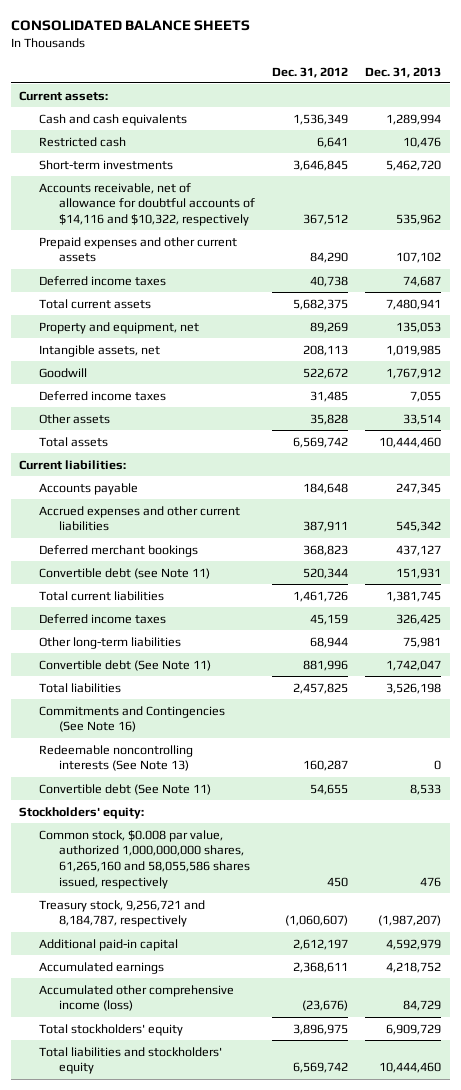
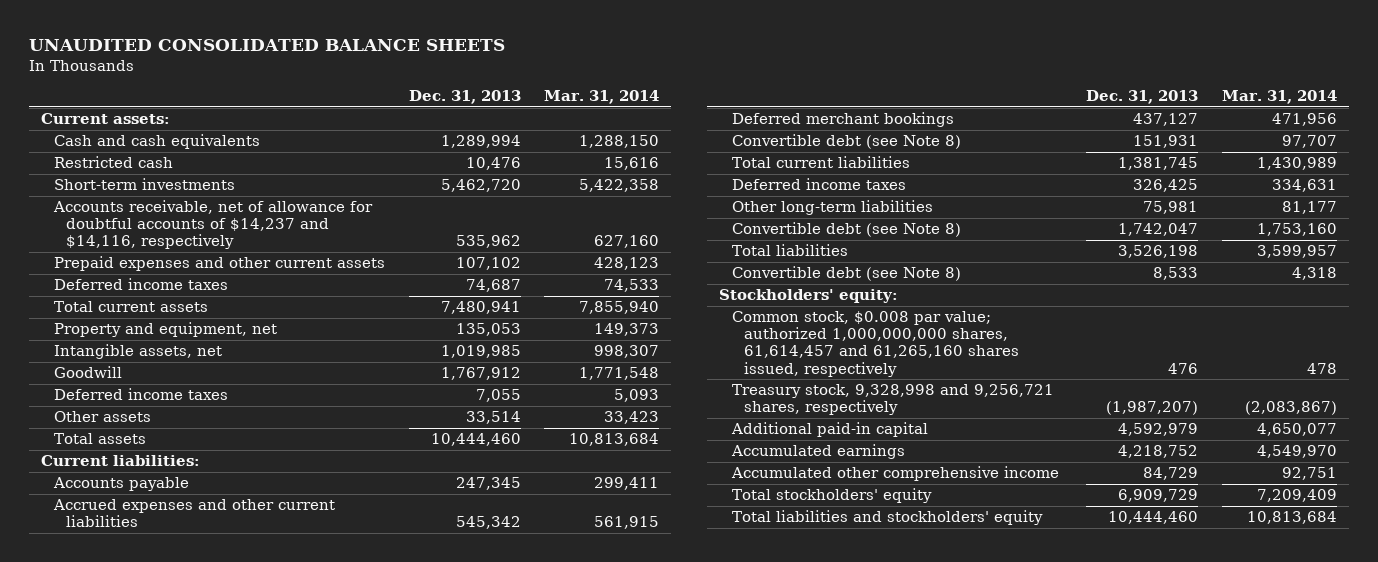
[10,20,250,32] CONSOLIDATED BALANCE SHEETS -> [29,39,506,52] UNAUDITED CONSOLIDATED BALANCE SHEETS
[272,66,349,78] Dec. 31, 2012 -> none
none -> [544,90,660,105] Mar. 31, 2014
[39,182,256,226] Accounts receivable, net of allowance for doubtful accounts of $14,116 and $10,322, respectively -> [52,199,373,250] Accounts receivable, net of allowance for doubtful accounts of $14,237 and $14,116, respectively
[39,567,211,579] Convertible debt (see Note 11) -> [731,133,961,149] Convertible debt (see Note 8)
[39,659,212,671] Convertible debt (See Note 11) -> [731,221,961,237] Convertible debt (see Note 8)
[39,705,226,733] Commitments and Contingencies (See Note 16) -> none
[39,744,194,772] Redeemable noncontrolling interests (See Note 13) -> none
[39,783,212,795] Convertible debt (See Note 11) -> [731,265,961,281] Convertible debt (see Note 8)
[39,829,251,889] Common stock, $0.008 par value, authorized 1,000,000,000 shares, 61,265,160 and 58,055,586 shares issued, respectively -> [731,310,1020,377] Common stock, $0.008 par value; authorized 1,000,000,000 shares, 61,614,457 and 61,265,160 shares issued, respectively
[39,899,206,928] Treasury stock, 9,256,721 and 8,184,787, respectively -> [731,383,1054,416] Treasury stock, 9,328,998 and 9,256,721 shares, respectively
[39,984,235,1012] Accumulated other comprehensive income (loss) -> [730,465,1059,481] Accumulated other comprehensive income

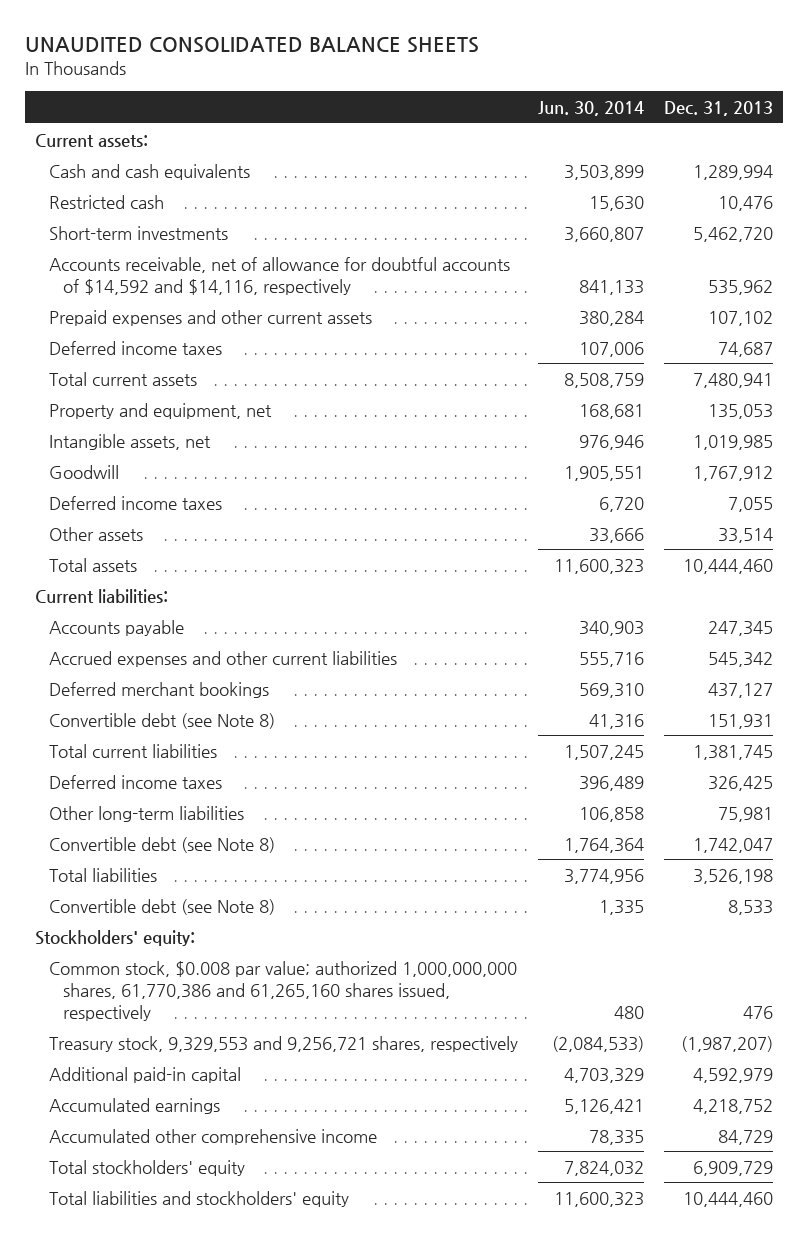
[544,90,660,105] Mar. 31, 2014 -> none
none -> [538,100,645,116] Jun. 30, 2014
[52,199,373,250] Accounts receivable, net of allowance for doubtful accounts of $14,237 and $14,116, respectively -> [49,256,511,295] Accounts receivable, net of allowance for doubtful accounts of $14,592 and $14,116, respectively
[731,310,1020,377] Common stock, $0.008 par value; authorized 1,000,000,000 shares, 61,614,457 and 61,265,160 shares issued, respectively -> [49,960,518,1021] Common stock, $0.008 par value; authorized 1,000,000,000 shares, 61,770,386 and 61,265,160 shares issued, respectively
[731,383,1054,416] Treasury stock, 9,328,998 and 9,256,721 shares, respectively -> [49,1035,519,1052] Treasury stock, 9,329,553 and 9,256,721 shares, respectively

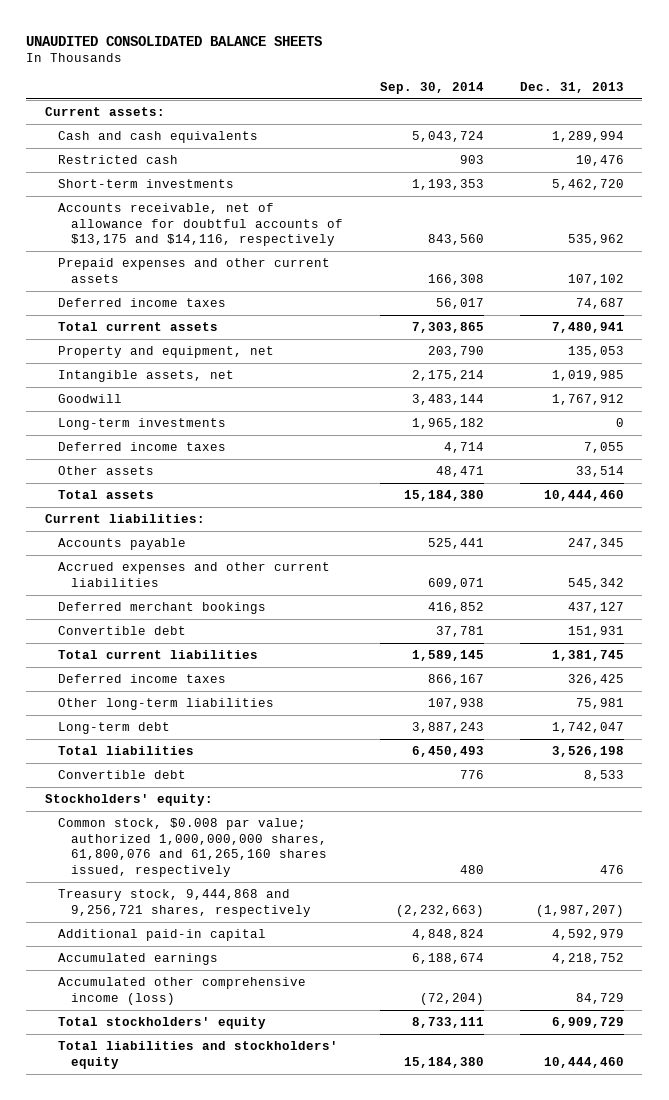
[538,100,645,116] Jun. 30, 2014 -> none
none -> [379,81,484,94] Sep. 30, 2014
[49,256,511,295] Accounts receivable, net of allowance for doubtful accounts of $14,592 and $14,116, respectively -> [57,203,344,247] Accounts receivable, net of allowance for doubtful accounts of $13,175 and $14,116, respectively
none -> [57,418,226,431] Long-term investments
[49,712,276,729] Convertible debt (see Note 8) -> [57,626,186,636] Convertible debt
[49,836,276,853] Convertible debt (see Note 8) -> [57,722,170,735] Long-term debt
[49,898,276,915] Convertible debt (see Note 8) -> [57,770,186,780] Convertible debt
[49,960,518,1021] Common stock, $0.008 par value; authorized 1,000,000,000 shares, 61,770,386 and 61,265,160 shares issued, respectively -> [57,818,328,877] Common stock, $0.008 par value; authorized 1,000,000,000 shares, 61,800,076 and 61,265,160 shares issued, respectively
[49,1035,519,1052] Treasury stock, 9,329,553 and 9,256,721 shares, respectively -> [57,889,312,917] Treasury stock, 9,444,868 and 9,256,721 shares, respectively
[49,1128,378,1145] Accumulated other comprehensive income -> [57,977,306,1005] Accumulated other comprehensive income (loss)

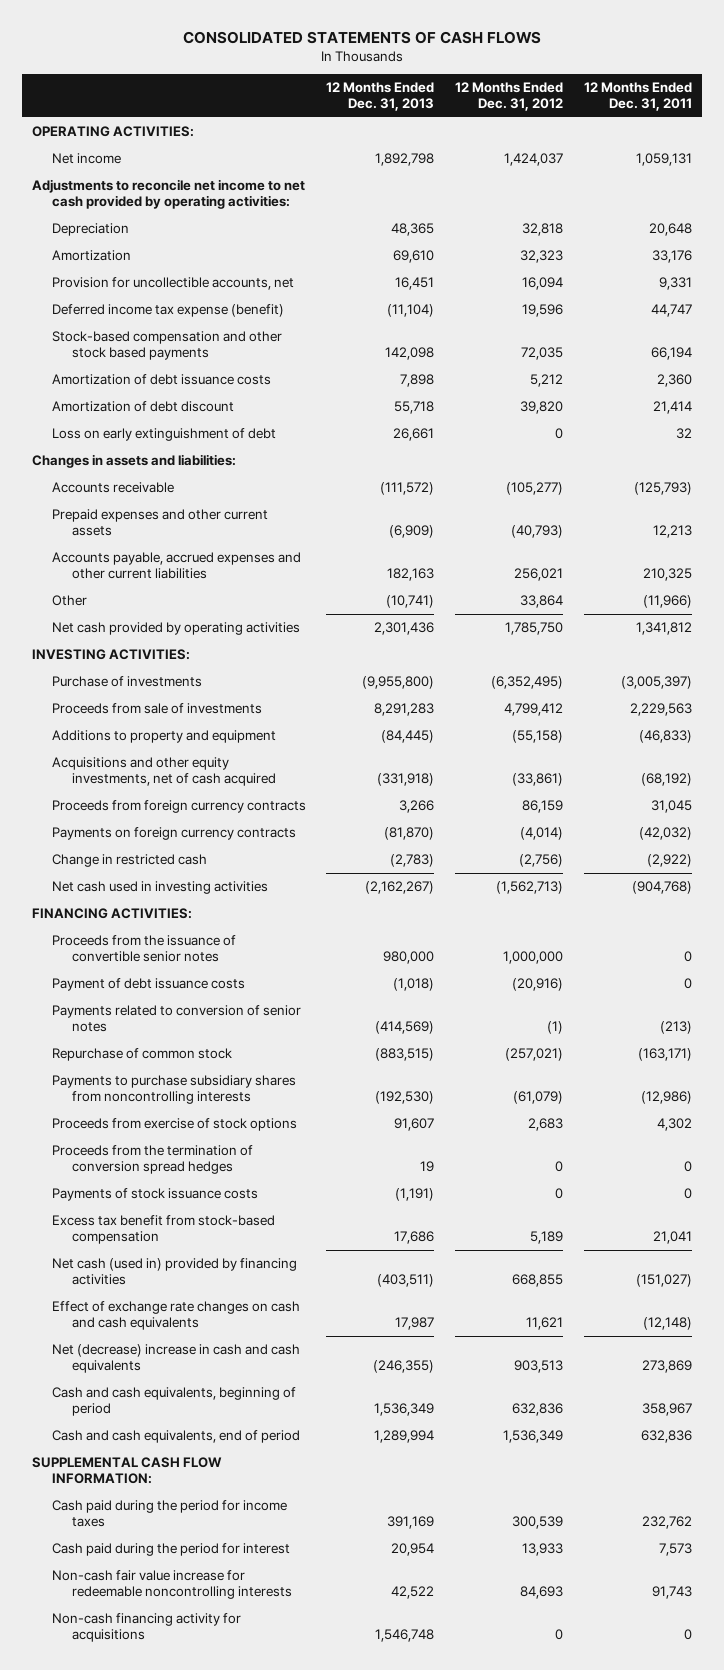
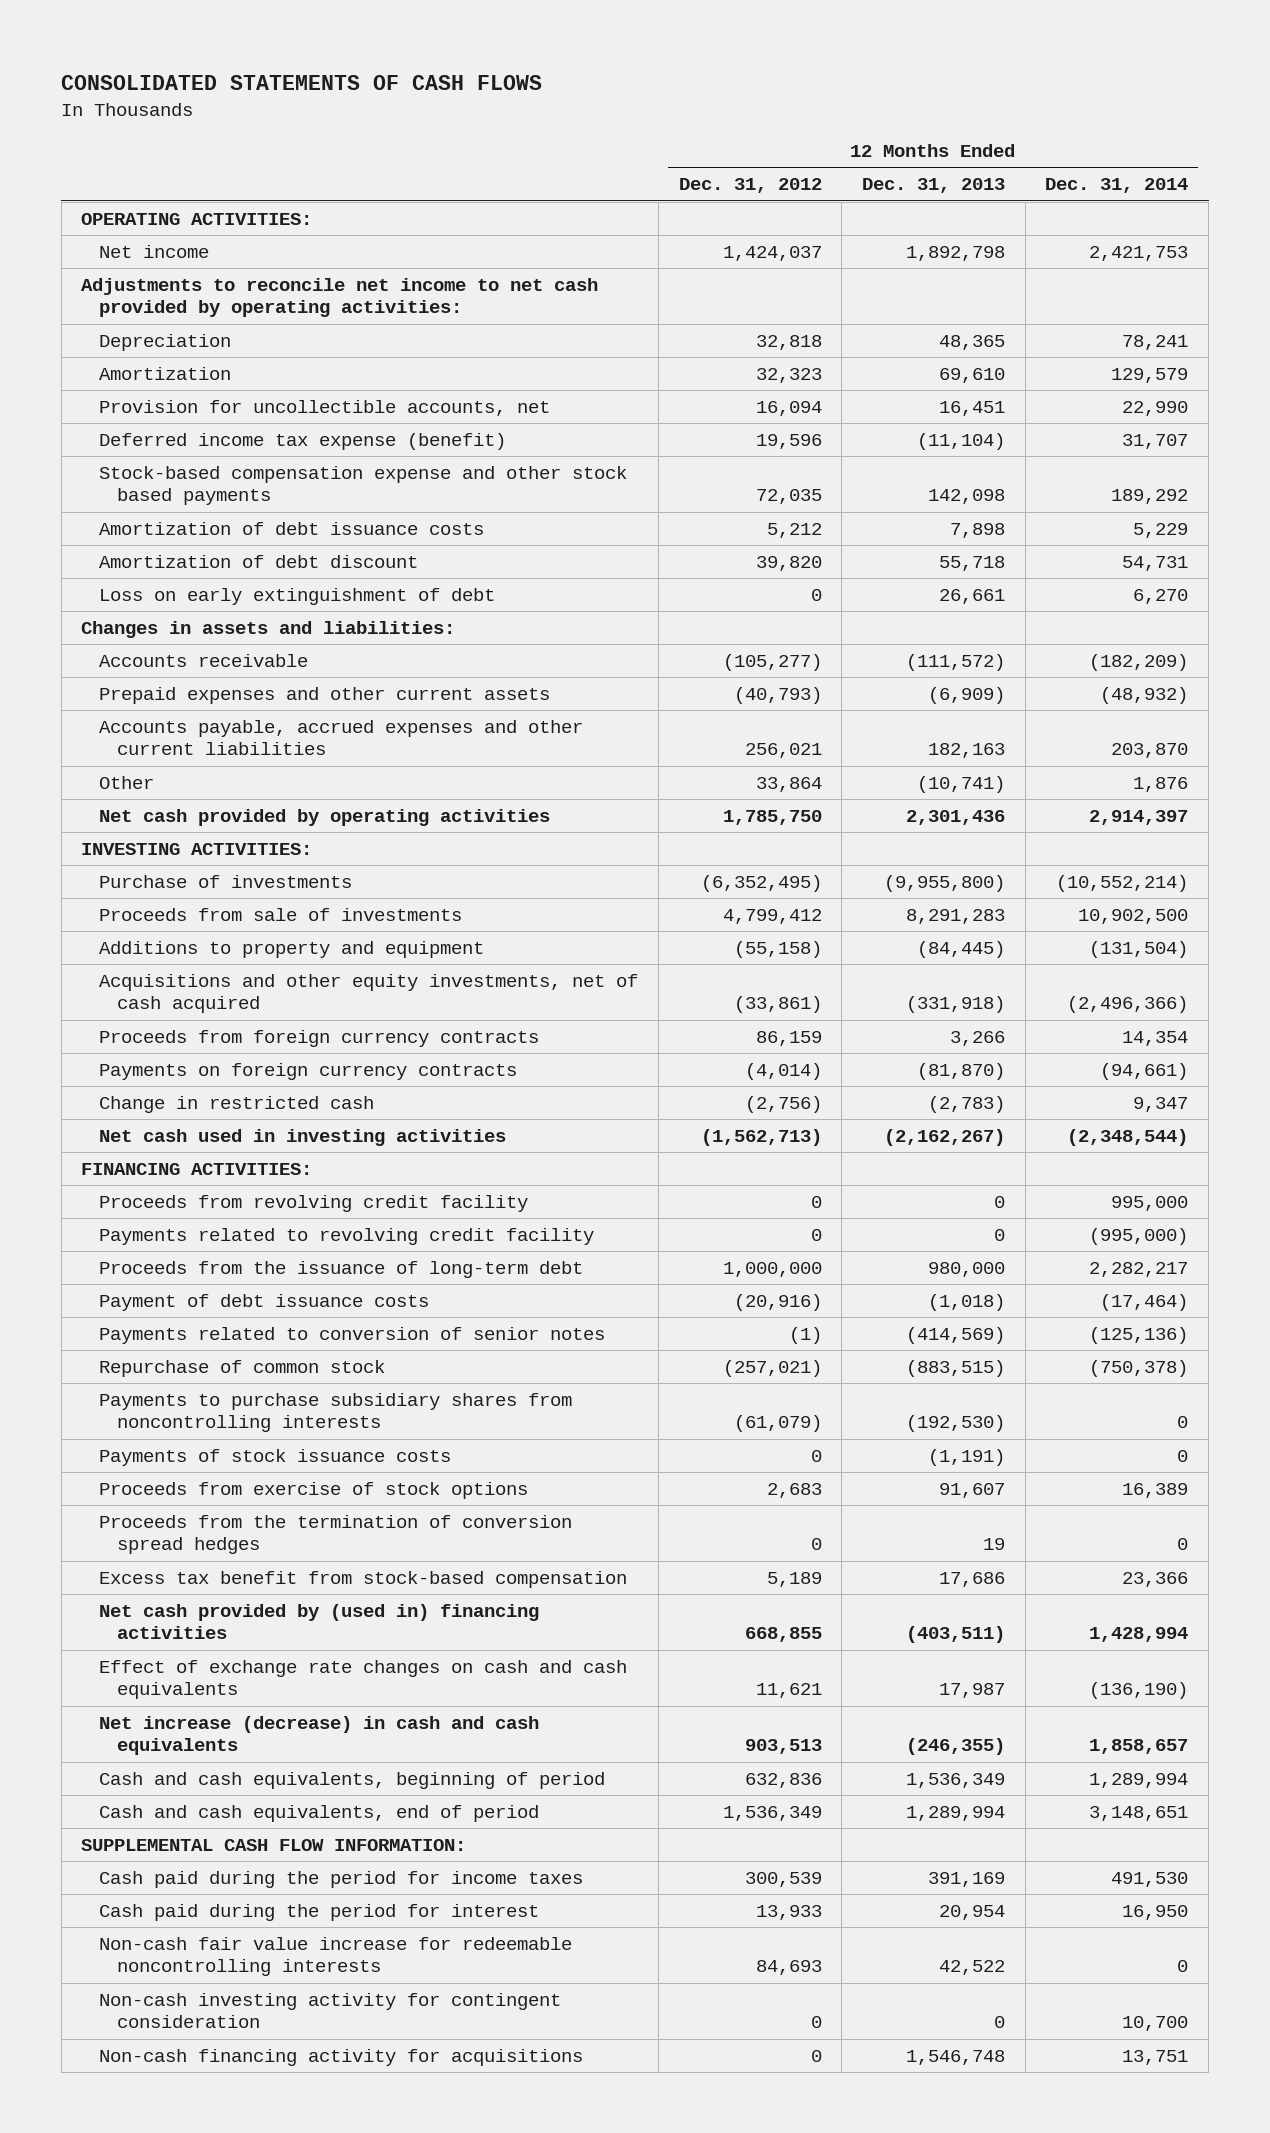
[583,82,692,112] 12 Months Ended Dec. 31, 2011 -> none
none -> [1045,178,1189,194] Dec. 31, 2014
[51,331,282,361] Stock-based compensation and other stock based payments -> [99,465,628,506] Stock-based compensation expense and other stock based payments
none -> [99,1194,529,1212] Proceeds from revolving credit facility
none -> [99,1227,595,1245] Payments related to revolving credit facility
[51,935,236,963] Proceeds from the issuance of convertible senior notes -> [99,1260,584,1278] Proceeds from the issuance of long-term debt
[51,1188,258,1202] Payments of stock issuance costs -> [99,1448,452,1466] Payments of stock issuance costs
[51,1258,297,1286] Net cash (used in) provided by financing activities -> [99,1603,540,1640] Net cash provided by (used in) financing activities
[51,1344,300,1374] Net (decrease) increase in cash and cash equivalents -> [99,1715,540,1756] Net increase (decrease) in cash and cash equivalents
none -> [99,1992,562,2029] Non-cash investing activity for contingent consideration

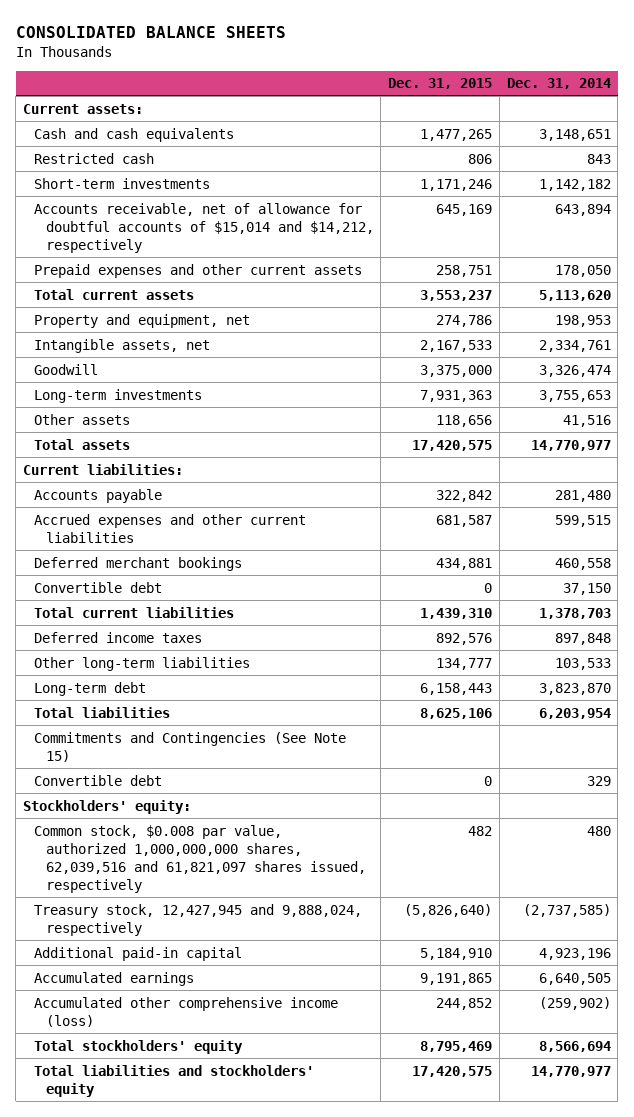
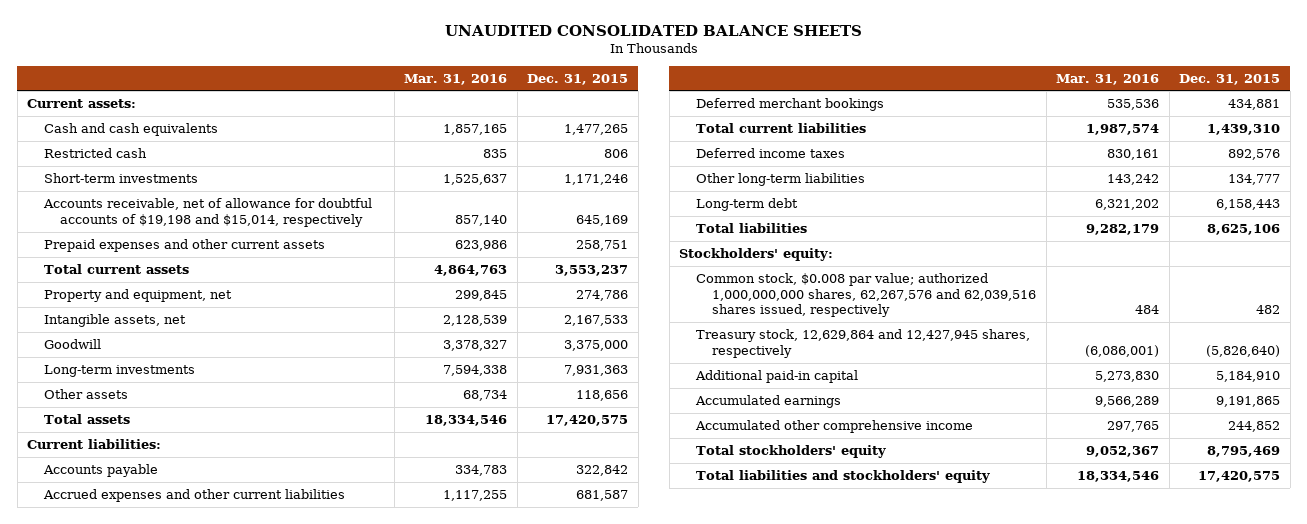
[15,25,286,38] CONSOLIDATED BALANCE SHEETS -> [444,25,862,37] UNAUDITED CONSOLIDATED BALANCE SHEETS
[506,78,611,90] Dec. 31, 2014 -> none
none -> [404,73,508,85] Mar. 31, 2016
[34,202,374,253] Accounts receivable, net of allowance for doubtful accounts of $15,014 and $14,212, respectively -> [42,197,372,227] Accounts receivable, net of allowance for doubtful accounts of $19,198 and $15,014, respectively
[34,581,163,593] Convertible debt -> none
[34,731,347,762] Commitments and Contingencies (See Note 15) -> none
[34,774,163,786] Convertible debt -> none
[34,824,366,894] Common stock, $0.008 par value, authorized 1,000,000,000 shares, 62,039,516 and 61,821,097 shares issued, respectively -> [695,272,1037,318] Common stock, $0.008 par value; authorized 1,000,000,000 shares, 62,267,576 and 62,039,516 shares issued, respectively
[34,903,363,936] Treasury stock, 12,427,945 and 9,888,024, respectively -> [695,328,1030,358] Treasury stock, 12,629,864 and 12,427,945 shares, respectively
[34,996,339,1027] Accumulated other comprehensive income (loss) -> [694,419,973,433] Accumulated other comprehensive income

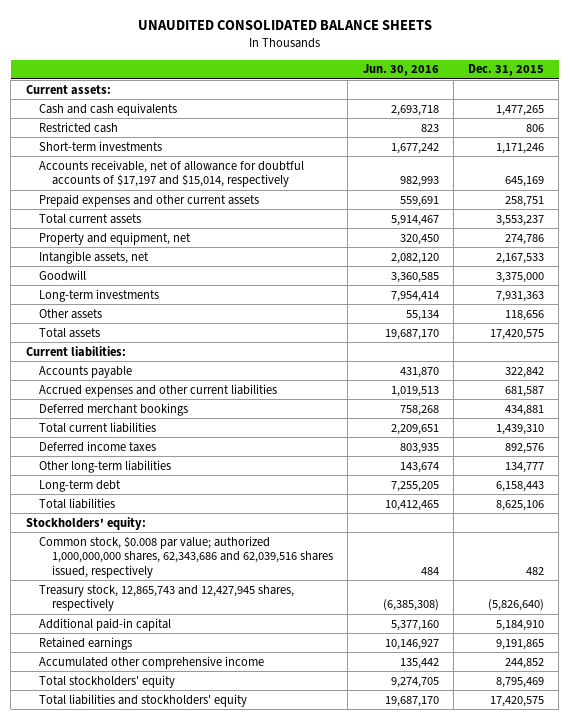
[404,73,508,85] Mar. 31, 2016 -> none
none -> [362,64,439,77] Jun. 30, 2016
[42,197,372,227] Accounts receivable, net of allowance for doubtful accounts of $19,198 and $15,014, respectively -> [38,159,304,188] Accounts receivable, net of allowance for doubtful accounts of $17,197 and $15,014, respectively
[695,272,1037,318] Common stock, $0.008 par value; authorized 1,000,000,000 shares, 62,267,576 and 62,039,516 shares issued, respectively -> [38,535,334,578] Common stock, $0.008 par value; authorized 1,000,000,000 shares, 62,343,686 and 62,039,516 shares issued, respectively
[695,328,1030,358] Treasury stock, 12,629,864 and 12,427,945 shares, respectively -> [38,584,294,612] Treasury stock, 12,865,743 and 12,427,945 shares, respectively
[694,394,841,408] Accumulated earnings -> [38,636,132,650] Retained earnings

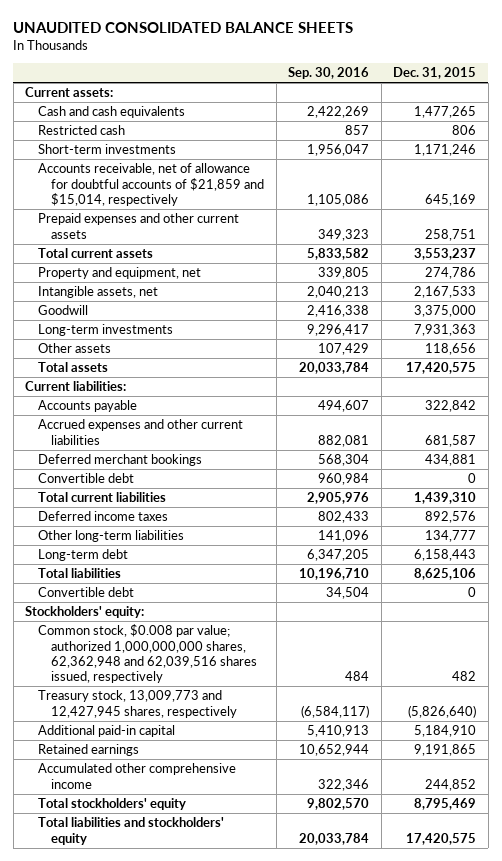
[362,64,439,77] Jun. 30, 2016 -> none
none -> [288,67,370,80] Sep. 30, 2016
[38,159,304,188] Accounts receivable, net of allowance for doubtful accounts of $17,197 and $15,014, respectively -> [38,163,265,206] Accounts receivable, net of allowance for doubtful accounts of $21,859 and $15,014, respectively
none -> [38,473,135,484] Convertible debt
none -> [38,587,135,598] Convertible debt
[38,535,334,578] Common stock, $0.008 par value; authorized 1,000,000,000 shares, 62,343,686 and 62,039,516 shares issued, respectively -> [38,624,258,684] Common stock, $0.008 par value; authorized 1,000,000,000 shares, 62,362,948 and 62,039,516 shares issued, respectively
[38,584,294,612] Treasury stock, 12,865,743 and 12,427,945 shares, respectively -> [38,690,238,718] Treasury stock, 13,009,773 and 12,427,945 shares, respectively

